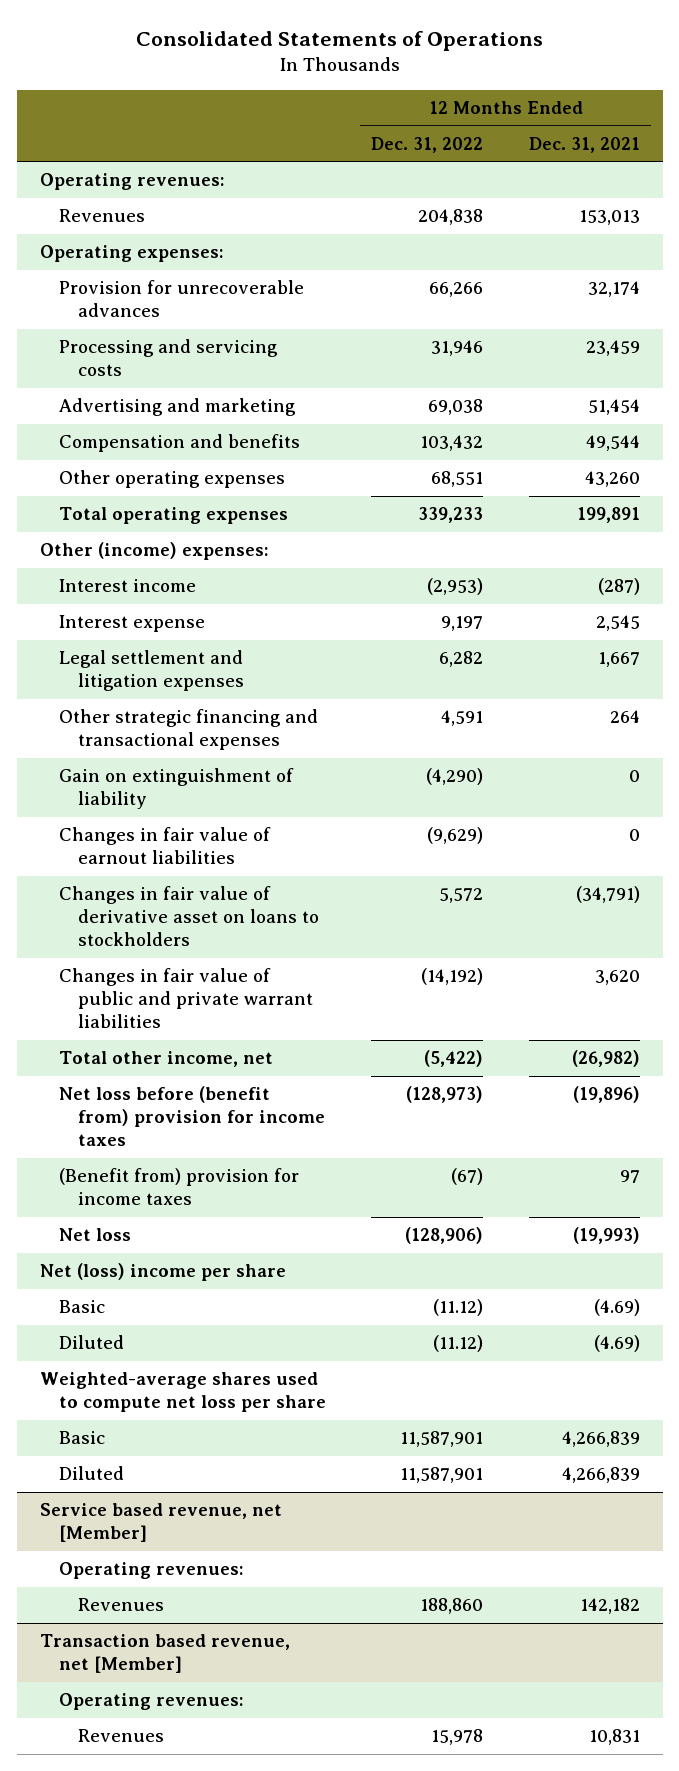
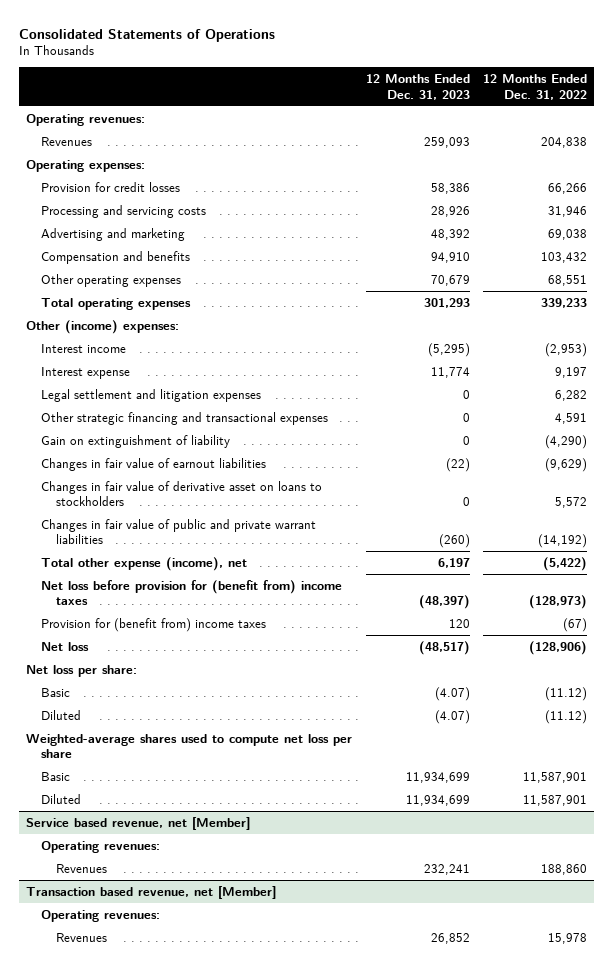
[528,136,640,153] Dec. 31, 2021 -> none
none -> [365,74,470,100] 12 Months Ended Dec. 31, 2023
[58,280,304,318] Provision for unrecoverable advances -> [41,181,181,192] Provision for credit losses
[58,1051,273,1068] Total other income, net -> [41,556,248,571] Total other expense (income), net
[58,1086,325,1147] Net loss before (benefit from) provision for income taxes -> [41,579,343,606] Net loss before provision for (benefit from) income taxes
[58,1168,299,1206] (Benefit from) provision for income taxes -> [41,617,267,632] Provision for (benefit from) income taxes
[39,1263,286,1282] Net (loss) income per share -> [26,664,138,677] Net loss per share:

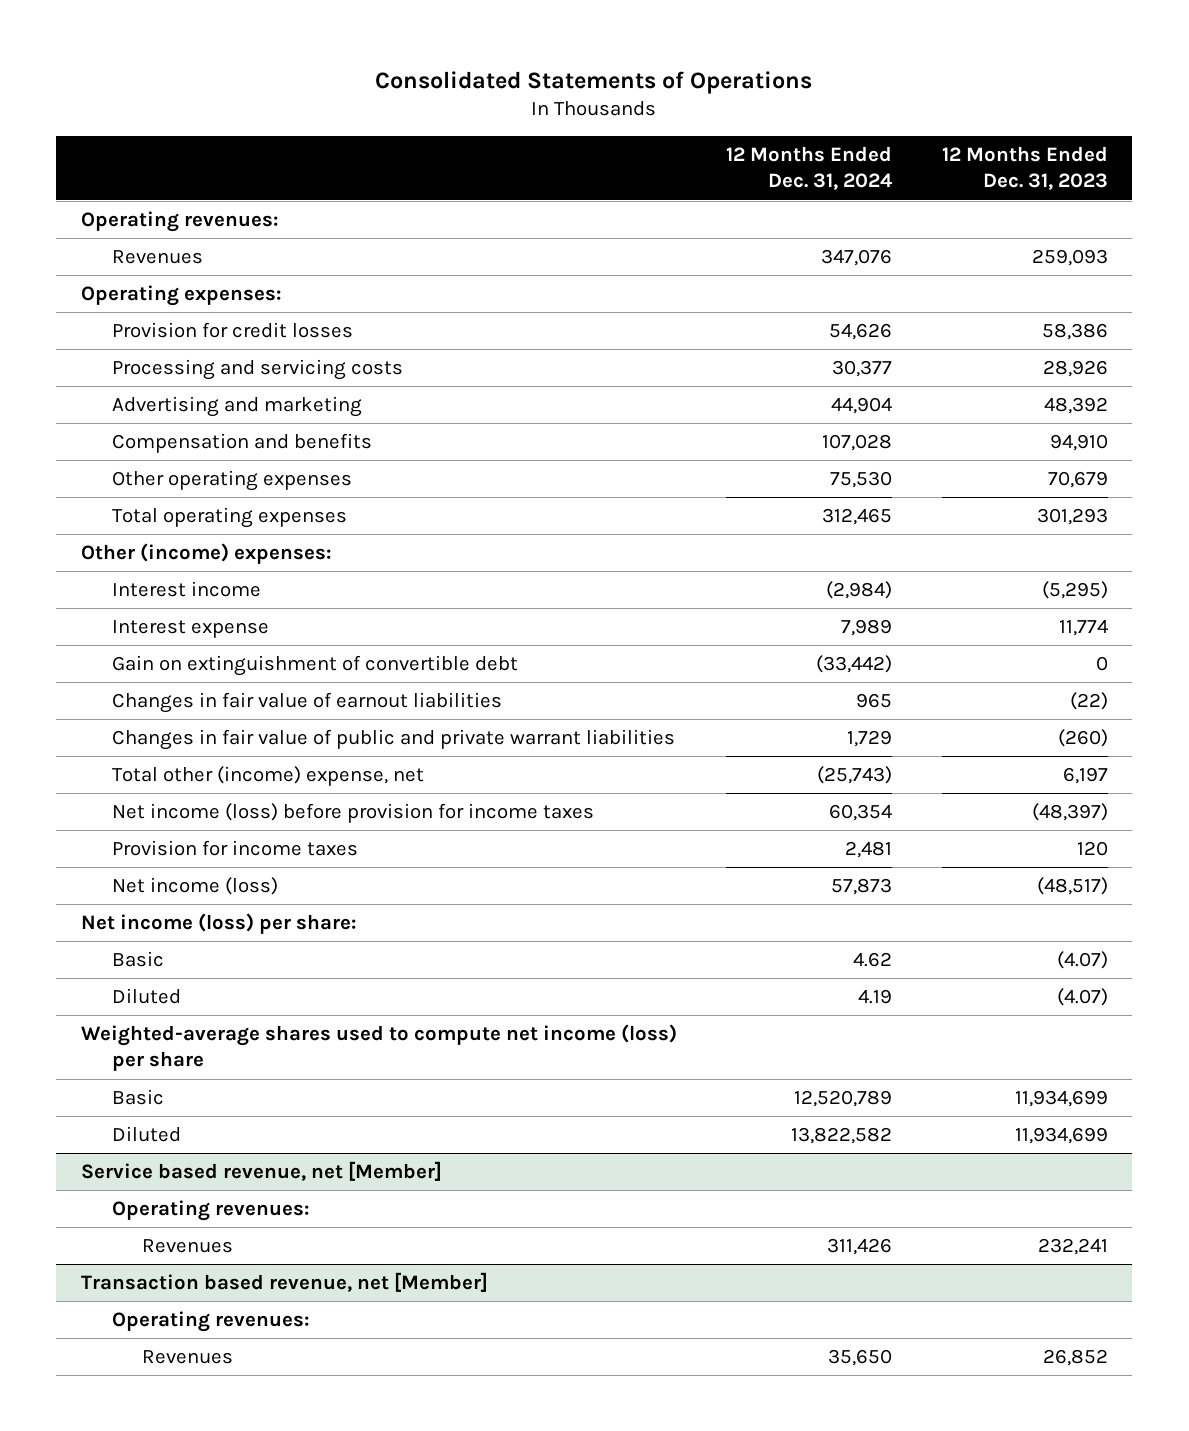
[483,74,588,100] 12 Months Ended Dec. 31, 2022 -> none
none -> [726,145,893,191] 12 Months Ended Dec. 31, 2024
[41,388,262,402] Legal settlement and litigation expenses -> none
[41,411,329,425] Other strategic financing and transactional expenses -> none
[41,434,231,448] Gain on extinguishment of liability -> [111,655,518,677] Gain on extinguishment of convertible debt
[41,480,323,507] Changes in fair value of derivative asset on loans to stockholders -> none
[41,556,248,571] Total other expense (income), net -> [111,766,424,787] Total other (income) expense, net
[41,579,343,606] Net loss before provision for (benefit from) income taxes -> [111,803,594,824] Net income (loss) before provision for income taxes
[41,617,267,632] Provision for (benefit from) income taxes -> [111,840,358,857] Provision for income taxes
[41,641,90,651] Net loss -> [111,877,278,896] Net income (loss)
[26,664,138,677] Net loss per share: -> [81,913,358,935] Net income (loss) per share:
[26,733,353,759] Weighted-average shares used to compute net loss per share -> [81,1024,678,1072] Weighted-average shares used to compute net income (loss) per share

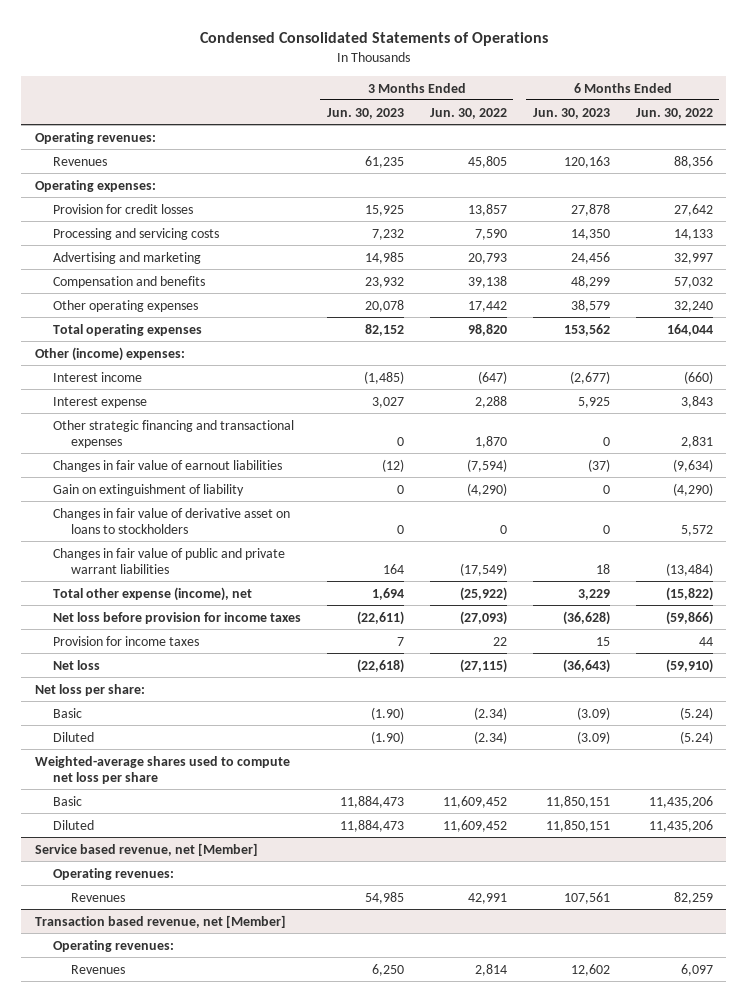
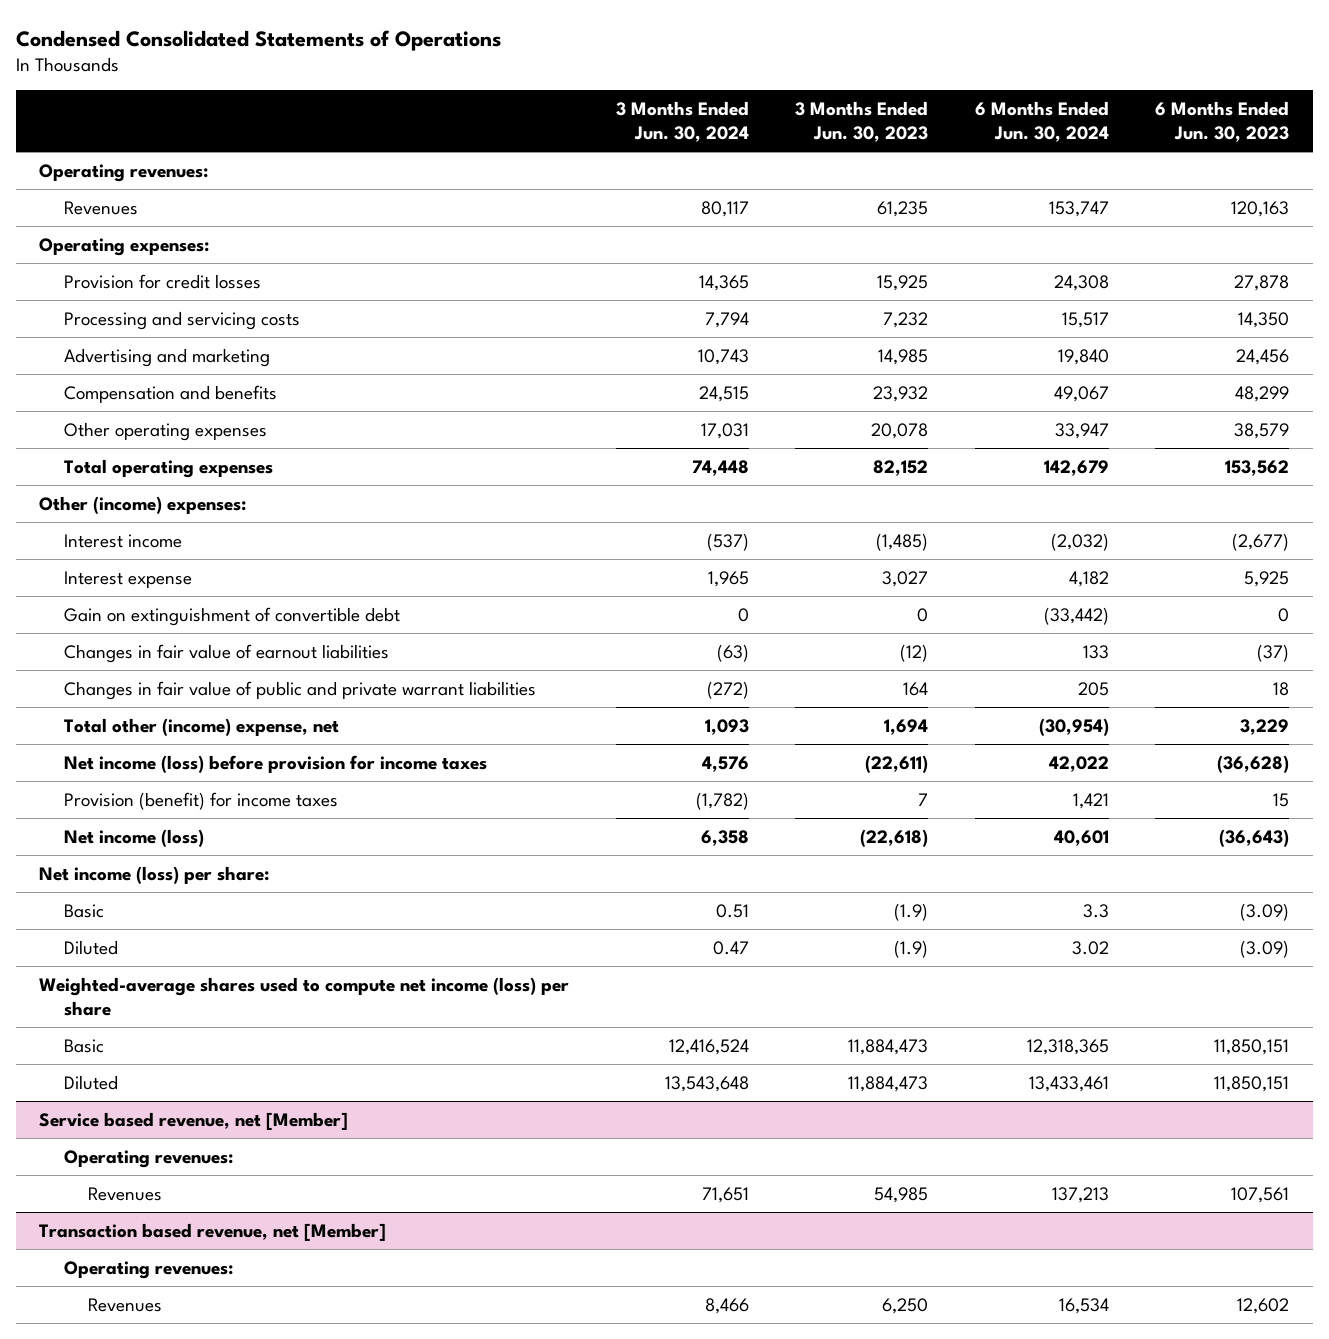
[429,107,507,119] Jun. 30, 2022 -> none
[635,107,713,119] Jun. 30, 2022 -> none
none -> [615,101,749,142] 3 Months Ended Jun. 30, 2024
none -> [974,101,1109,142] 6 Months Ended Jun. 30, 2024
[52,419,294,448] Other strategic financing and transactional expenses -> none
none -> [63,606,400,626] Gain on extinguishment of convertible debt
[52,483,244,496] Gain on extinguishment of liability -> none
[52,507,290,534] Changes in fair value of derivative asset on loans to stockholders -> none
[52,586,252,601] Total other expense (income), net -> [63,717,339,736] Total other (income) expense, net
[52,611,301,624] Net loss before provision for income taxes -> [63,754,487,773] Net income (loss) before provision for income taxes
[52,635,199,646] Provision for income taxes -> [63,791,338,810] Provision (benefit) for income taxes
[52,659,100,670] Net loss -> [63,828,204,847] Net income (loss)
[34,683,145,696] Net loss per share: -> [39,865,270,884] Net income (loss) per share:
[370,706,404,720] (1.90) -> [894,902,929,921] (1.9)
[370,730,404,744] (1.90) -> [894,939,929,958] (1.9)
[34,755,290,784] Weighted-average shares used to compute net loss per share -> [39,976,570,1016] Weighted-average shares used to compute net income (loss) per share

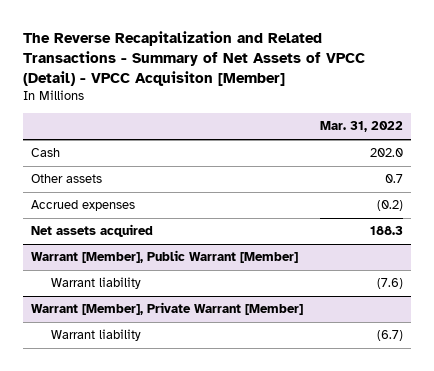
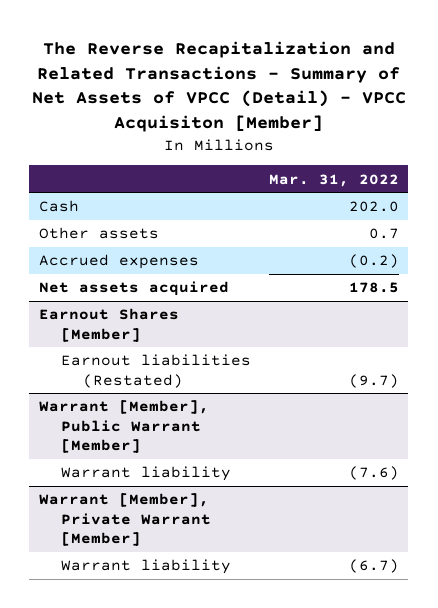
[369,226,403,236] 188.3 -> [349,282,400,294] 178.5
none -> [38,308,179,342] Earnout Shares [Member]
none -> [60,354,251,388] Earnout liabilities (Restated)

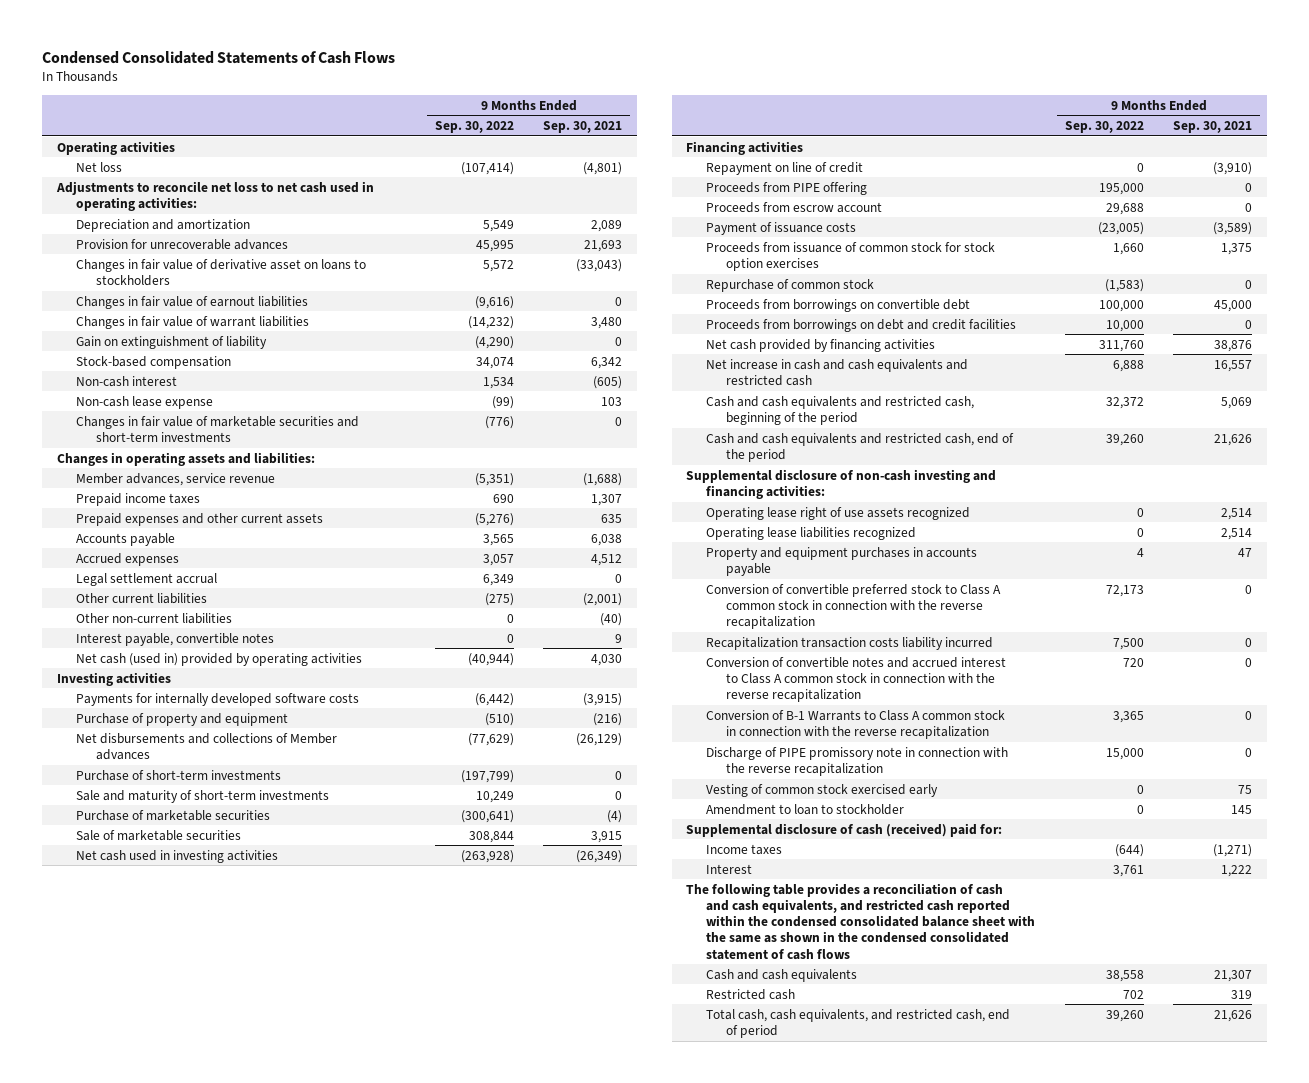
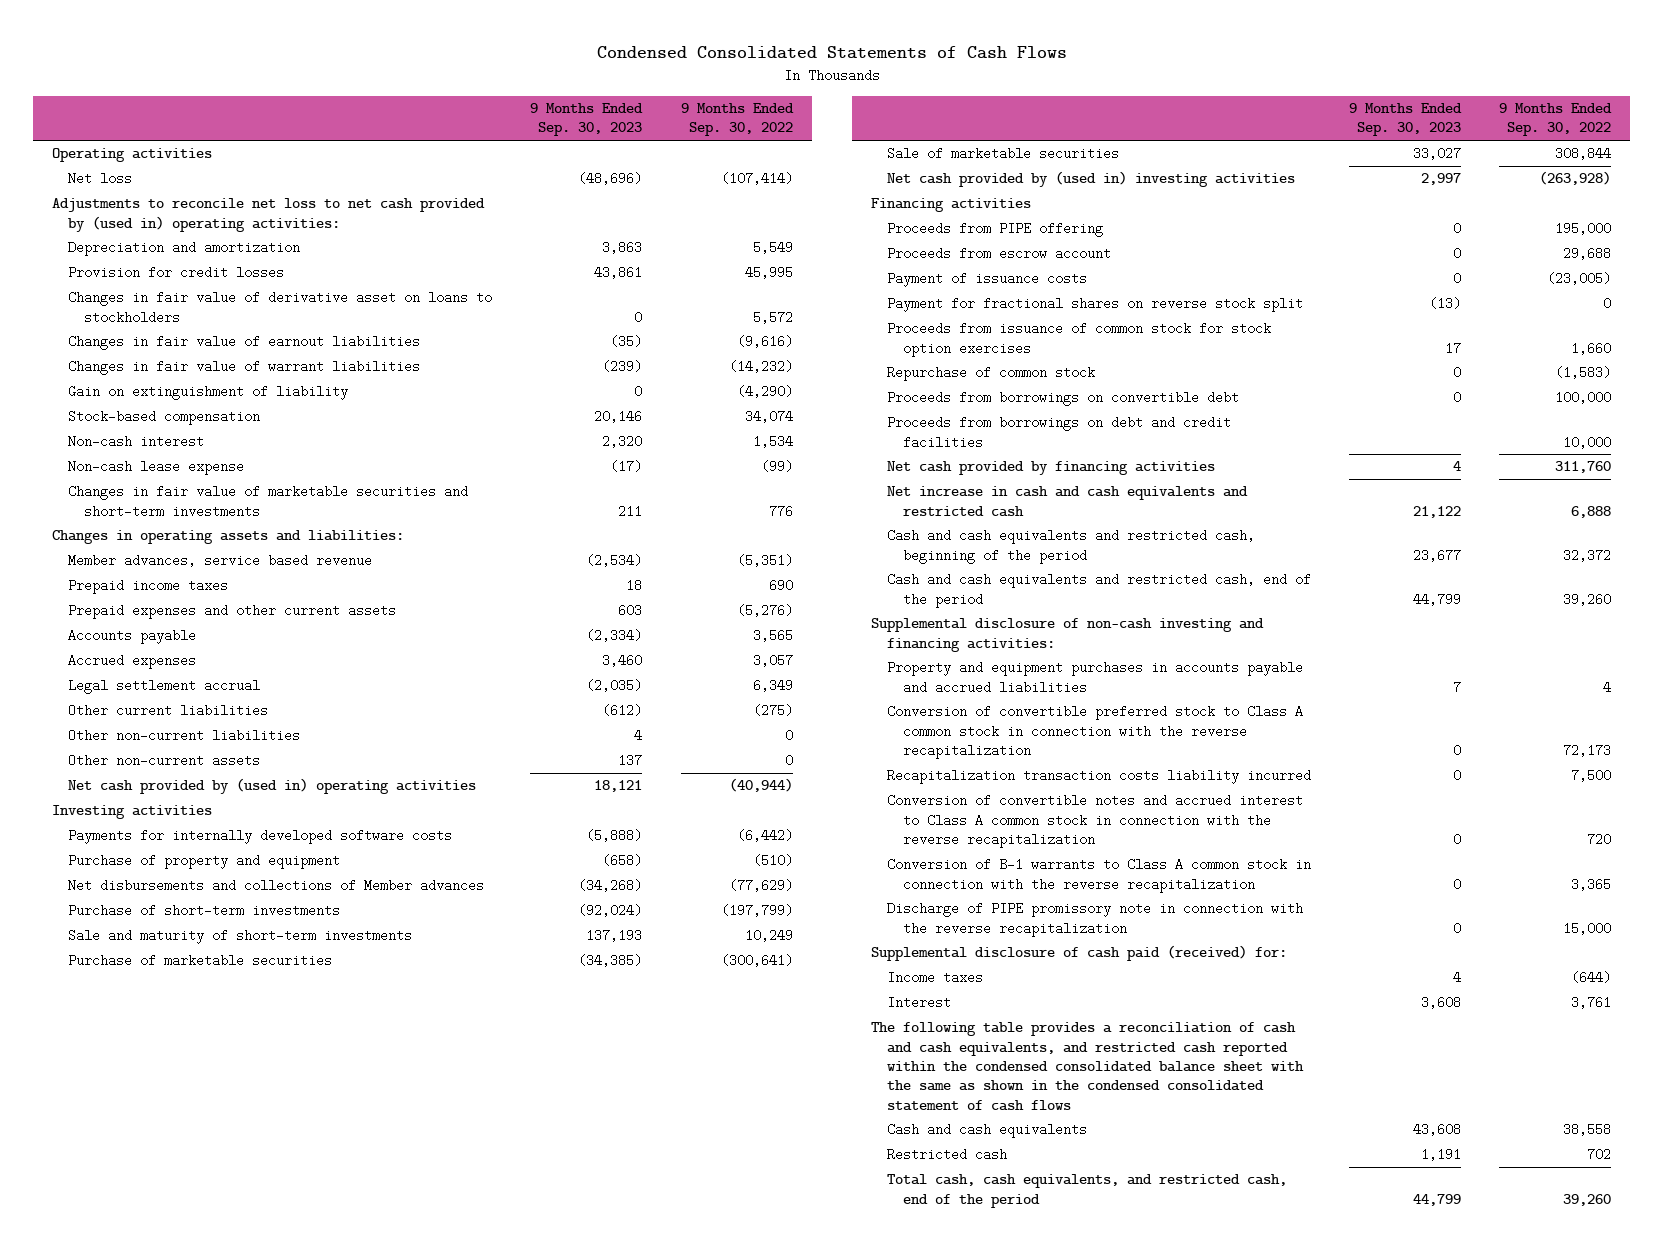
[543,121,623,134] Sep. 30, 2021 -> none
none -> [530,103,644,137] 9 Months Ended Sep. 30, 2023
[55,180,374,211] Adjustments to reconcile net loss to net cash used in operating activities: -> [52,198,486,232] Adjustments to reconcile net loss to net cash provided by (used in) operating activities:
[76,238,289,250] Provision for unrecoverable advances -> [68,266,285,280] Provision for credit losses
[484,415,514,429] (776) -> [768,504,793,518] 776
[76,472,276,486] Member advances, service revenue -> [68,554,373,568] Member advances, service based revenue
[76,632,275,646] Interest payable, convertible notes -> none
none -> [68,754,261,768] Other non-current assets
[76,652,363,666] Net cash (used in) provided by operating activities -> [68,778,477,795] Net cash provided by (used in) operating activities
[76,849,279,863] Net cash used in investing activities -> [886,171,1295,188] Net cash provided by (used in) investing activities
[706,161,864,175] Repayment on line of credit -> none
none -> [886,297,1303,313] Payment for fractional shares on reverse stock split
[706,506,971,520] Operating lease right of use assets recognized -> none
[706,526,917,540] Operating lease liabilities recognized -> none
[706,546,978,576] Property and equipment purchases in accounts payable -> [886,661,1303,694] Property and equipment purchases in accounts payable and accrued liabilities
[706,709,1006,739] Conversion of B-1 Warrants to Class A common stock in connection with the reverse recapitalization -> [886,858,1311,893] Conversion of B-1 warrants to Class A common stock in connection with the reverse recapitalization
[706,783,939,797] Vesting of common stock exercised early -> none
[706,803,905,815] Amendment to loan to stockholder -> none
[686,822,1003,837] Supplemental disclosure of cash (received) paid for: -> [870,945,1287,962] Supplemental disclosure of cash paid (received) for:
[706,1008,1011,1038] Total cash, cash equivalents, and restricted cash, end of period -> [886,1174,1287,1208] Total cash, cash equivalents, and restricted cash, end of the period

